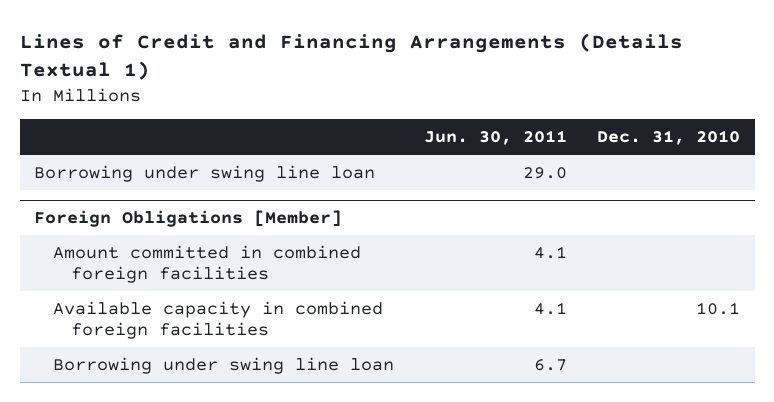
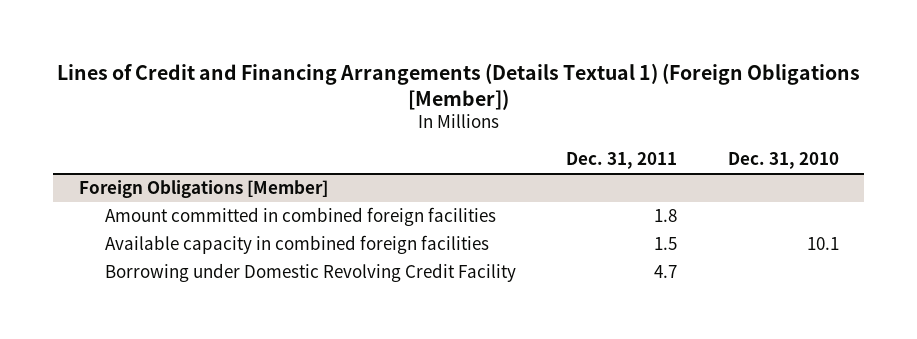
[19,32,683,81] Lines of Credit and Financing Arrangements (Details Textual 1) -> [56,62,860,110] Lines of Credit and Financing Arrangements (Details Textual 1) (Foreign Obligations [Member])
[423,130,567,146] Jun. 30, 2011 -> none
none -> [566,152,678,170] Dec. 31, 2011
[34,164,376,182] Borrowing under swing line loan -> none
[52,356,394,374] Borrowing under swing line loan -> [105,263,517,283] Borrowing under Domestic Revolving Credit Facility

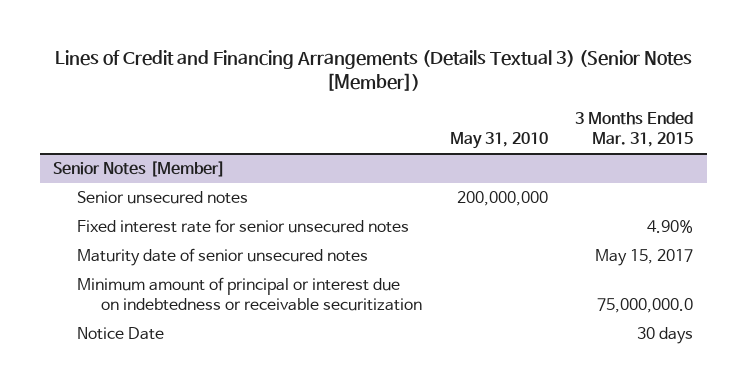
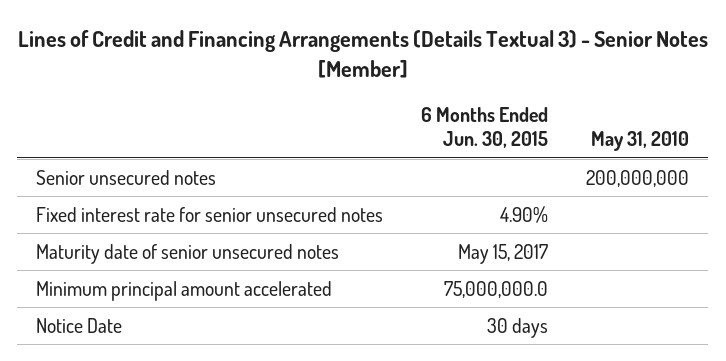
[55,49,693,92] Lines of Credit and Financing Arrangements (Details Textual 3) (Senior Notes [Member]) -> [17,30,708,78] Lines of Credit and Financing Arrangements (Details Textual 3) - Senior Notes [Member]
[575,112,694,148] 3 Months Ended Mar. 31, 2015 -> none
none -> [421,106,549,148] 6 Months Ended Jun. 30, 2015
[53,160,226,177] Senior Notes [Member] -> none
[77,276,423,312] Minimum amount of principal or interest due on indebtedness or receivable securitization -> [36,280,333,301] Minimum principal amount accelerated

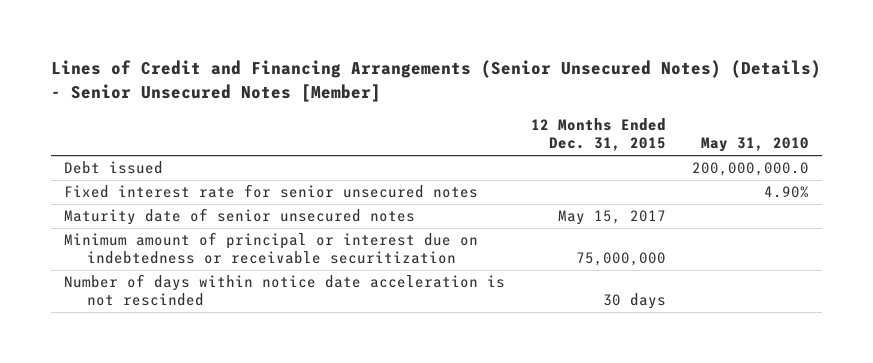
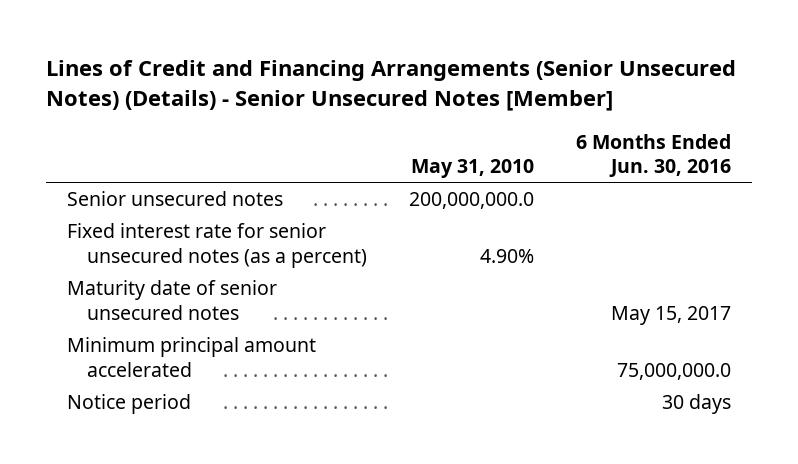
[530,118,666,152] 12 Months Ended Dec. 31, 2015 -> none
none -> [575,133,731,178] 6 Months Ended Jun. 30, 2016
[64,161,164,175] Debt issued -> [67,191,284,207] Senior unsecured notes
[64,184,479,199] Fixed interest rate for senior unsecured notes -> [67,223,368,268] Fixed interest rate for senior unsecured notes (as a percent)
[64,274,506,307] Number of days within notice date acceleration is not rescinded -> none
[64,232,479,265] Minimum amount of principal or interest due on indebtedness or receivable securitization -> [67,337,317,377] Minimum principal amount accelerated
none -> [67,394,192,415] Notice period

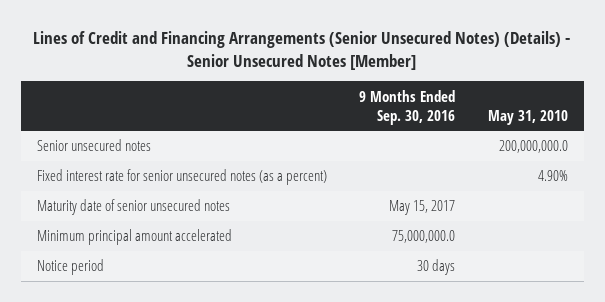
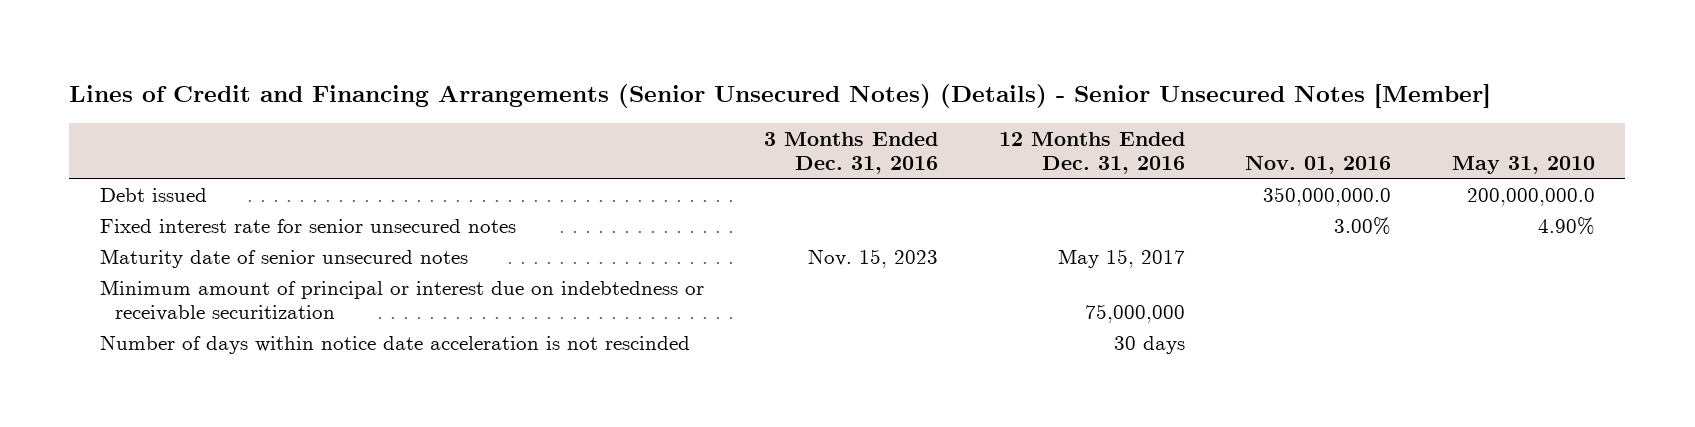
[359,89,456,125] 9 Months Ended Sep. 30, 2016 -> none
none -> [764,131,939,175] 3 Months Ended Dec. 31, 2016
none -> [998,131,1185,175] 12 Months Ended Dec. 31, 2016
none -> [1245,155,1392,175] Nov. 01, 2016
[36,139,151,152] Senior unsecured notes -> [99,187,207,202] Debt issued
[36,169,327,186] Fixed interest rate for senior unsecured notes (as a percent) -> [99,218,516,233] Fixed interest rate for senior unsecured notes
[36,259,104,276] Notice period -> none
[36,229,232,246] Minimum principal amount accelerated -> [99,279,704,322] Minimum amount of principal or interest due on indebtedness or receivable securitization
none -> [99,334,690,354] Number of days within notice date acceleration is not rescinded

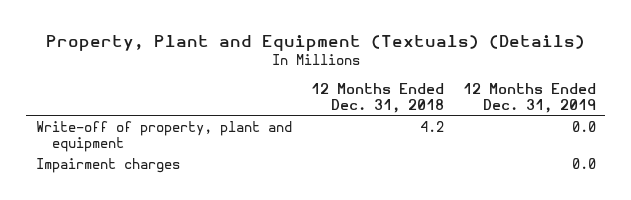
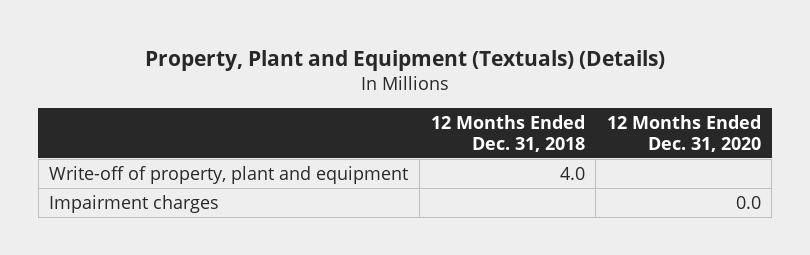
[462,82,596,113] 12 Months Ended Dec. 31, 2019 -> none
none -> [606,114,761,152] 12 Months Ended Dec. 31, 2020
[419,120,444,132] 4.2 -> [559,166,585,180] 4.0

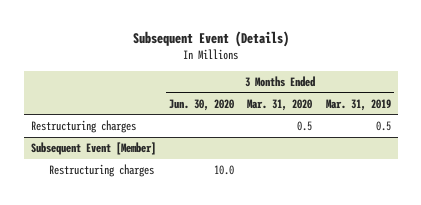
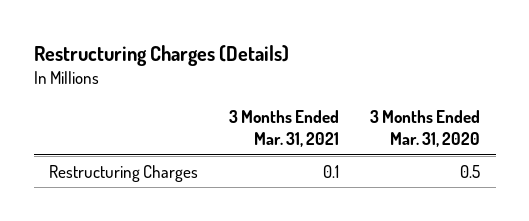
[132,30,289,47] Subsequent Event (Details) -> [33,44,289,66] Restructuring Charges (Details)
[168,98,234,111] Jun. 30, 2020 -> none
[325,98,391,111] Mar. 31, 2019 -> none
none -> [229,109,340,148] 3 Months Ended Mar. 31, 2021
[30,142,156,156] Subsequent Event [Member] -> none
[48,164,154,178] Restructuring charges -> none
[30,120,136,134] Restructuring charges -> [49,164,199,182] Restructuring Charges

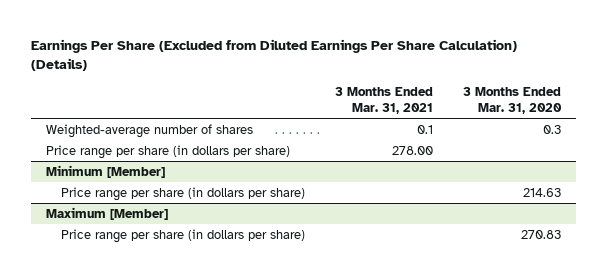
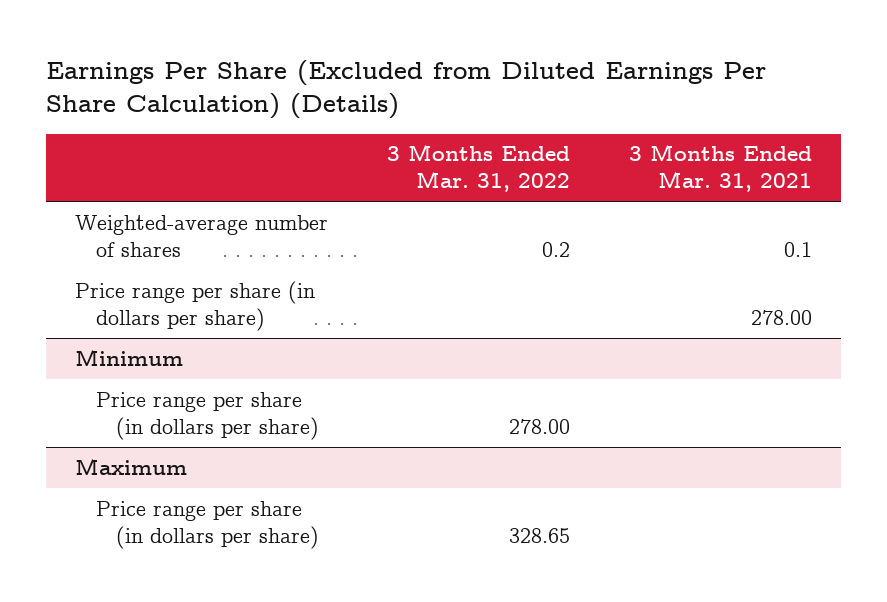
[463,87,563,114] 3 Months Ended Mar. 31, 2020 -> none
none -> [387,144,571,193] 3 Months Ended Mar. 31, 2022
[46,164,166,178] Minimum [Member] -> [75,348,184,366] Minimum
[46,206,169,220] Maximum [Member] -> [75,457,188,475] Maximum

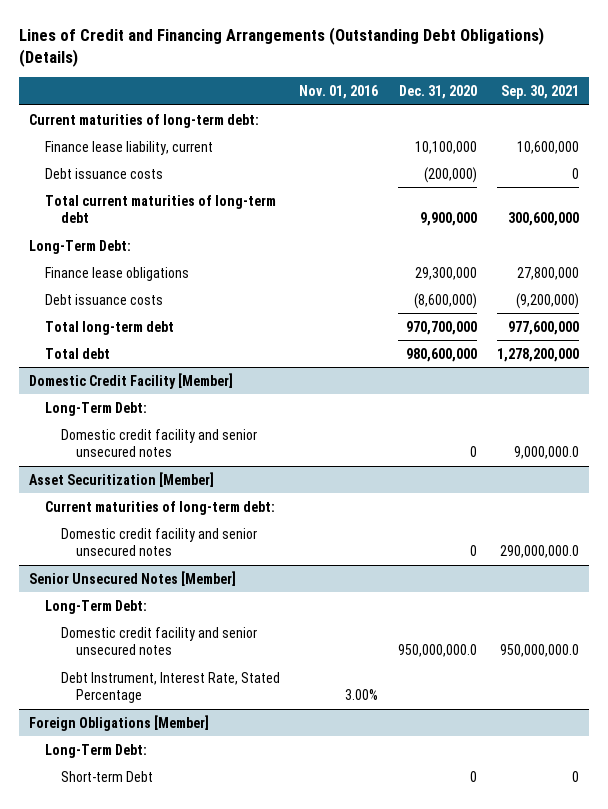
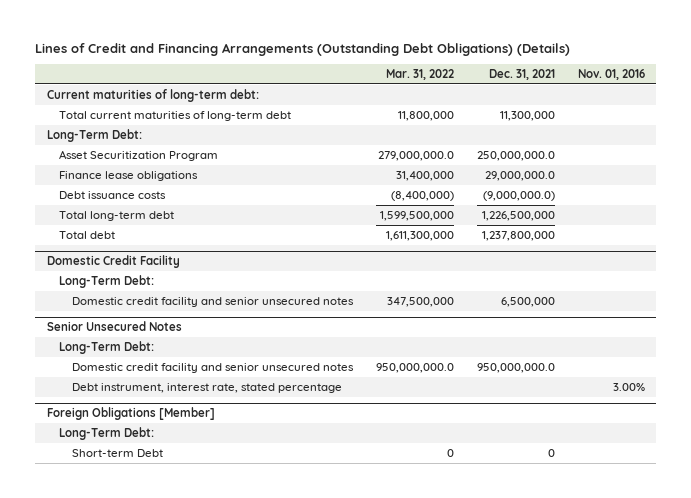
[399,85,478,100] Dec. 31, 2020 -> none
[500,85,579,100] Sep. 30, 2021 -> none
none -> [386,68,455,80] Mar. 31, 2022
none -> [488,68,555,80] Dec. 31, 2021
[44,140,213,155] Finance lease liability, current -> none
[44,167,163,179] Debt issuance costs -> none
none -> [59,149,219,161] Asset Securitization Program
[28,372,233,389] Domestic Credit Facility [Member] -> [46,255,180,269] Domestic Credit Facility
[28,471,214,487] Asset Securitization [Member] -> none
[44,500,275,515] Current maturities of long-term debt: -> none
[60,527,257,557] Domestic credit facility and senior unsecured notes -> none
[28,570,236,586] Senior Unsecured Notes [Member] -> [46,321,182,332] Senior Unsecured Notes
[60,671,280,704] Debt Instrument, Interest Rate, Stated Percentage -> [72,382,343,393] Debt instrument, interest rate, stated percentage

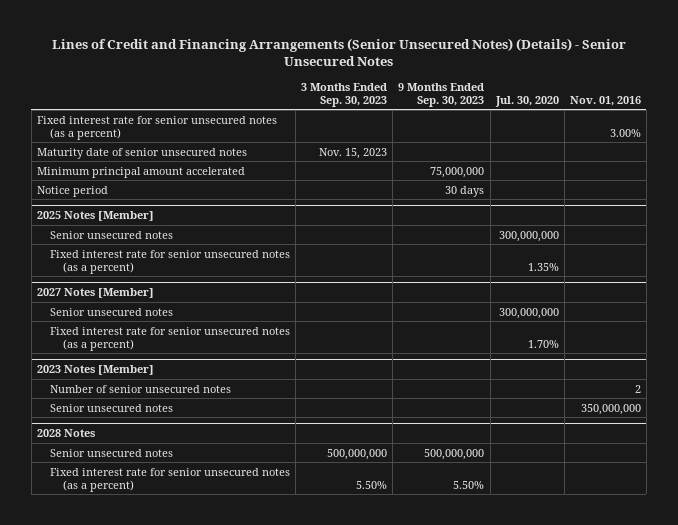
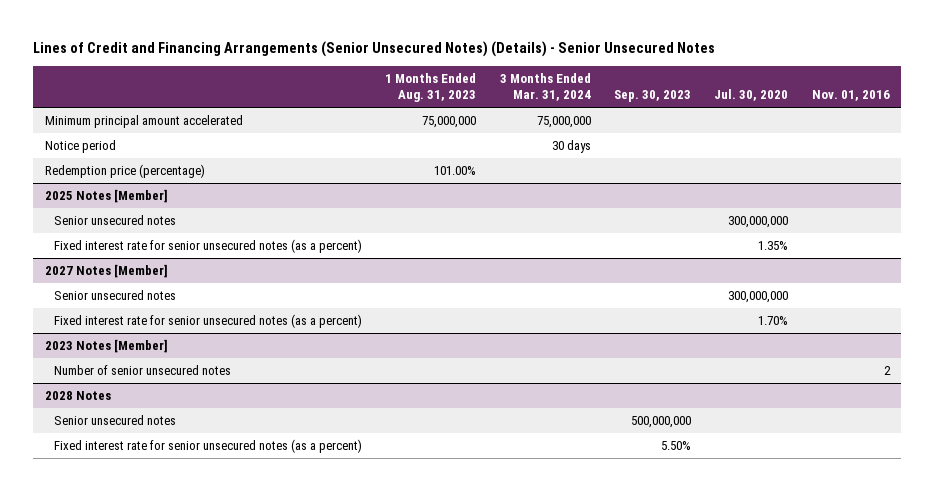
[301,82,388,107] 3 Months Ended Sep. 30, 2023 -> none
[398,82,485,107] 9 Months Ended Sep. 30, 2023 -> none
none -> [385,72,477,103] 1 Months Ended Aug. 31, 2023
none -> [499,72,591,102] 3 Months Ended Mar. 31, 2024
none -> [614,90,692,103] Sep. 30, 2023
[37,115,278,140] Fixed interest rate for senior unsecured notes (as a percent) -> none
[37,147,248,159] Maturity date of senior unsecured notes -> none
none -> [44,164,205,179] Redemption price (percentage)
[50,403,174,412] Senior unsecured notes -> none

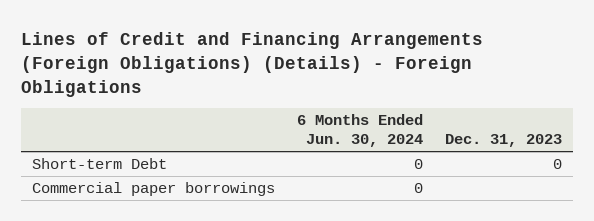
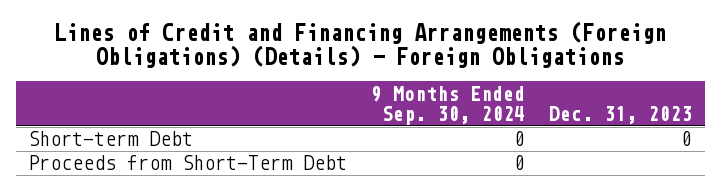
[297,114,424,148] 6 Months Ended Jun. 30, 2024 -> none
none -> [371,85,526,125] 9 Months Ended Sep. 30, 2024
[32,181,276,196] Commercial paper borrowings -> [27,155,347,171] Proceeds from Short-Term Debt

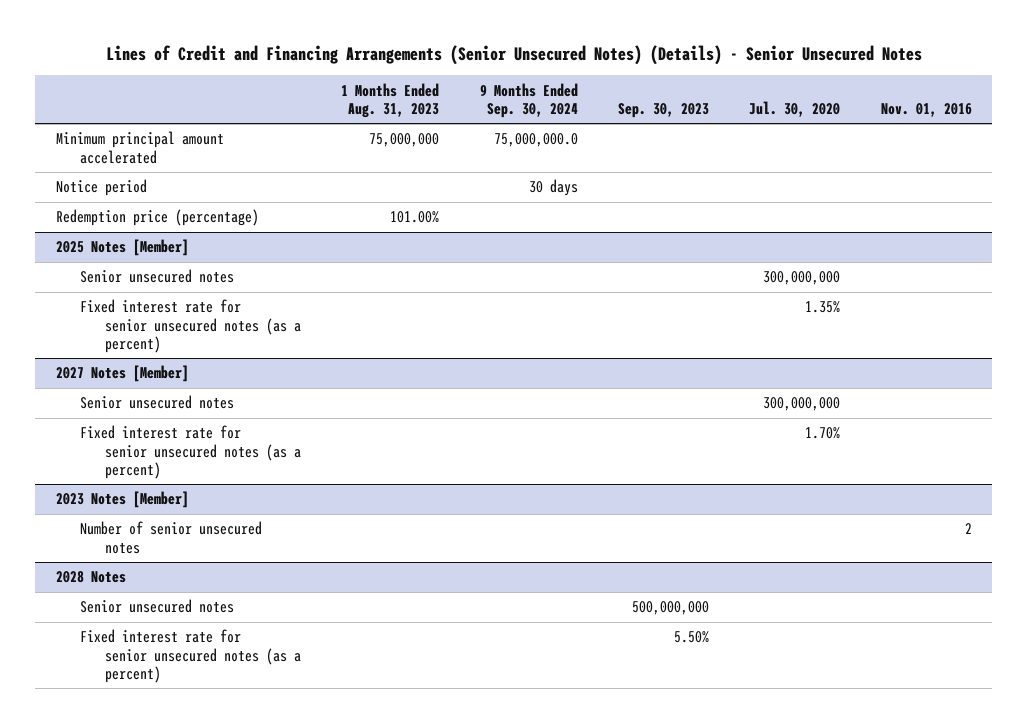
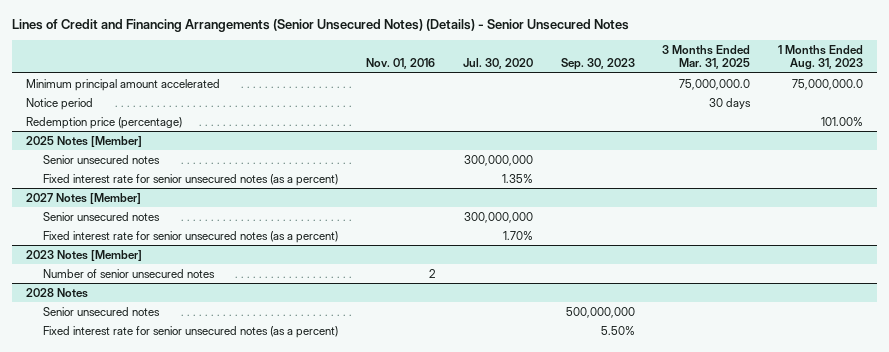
[479,82,578,118] 9 Months Ended Sep. 30, 2024 -> none
none -> [662,45,751,70] 3 Months Ended Mar. 31, 2025
[369,133,440,148] 75,000,000 -> [792,78,864,90] 75,000,000.0

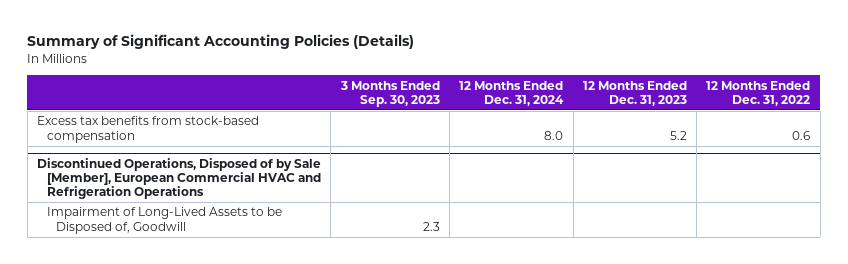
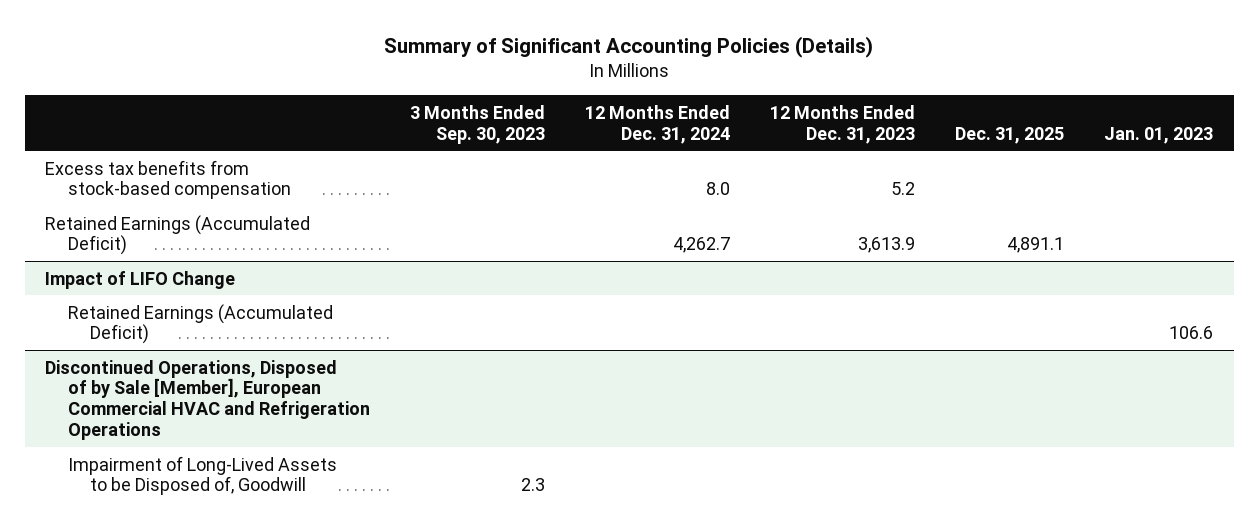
[706,80,811,106] 12 Months Ended Dec. 31, 2022 -> none
none -> [955,126,1065,144] Dec. 31, 2025
none -> [1104,126,1214,144] Jan. 01, 2023
none -> [45,214,311,256] Retained Earnings (Accumulated Deficit)
none -> [45,270,236,289] Impact of LIFO Change
none -> [67,303,333,345] Retained Earnings (Accumulated Deficit)

